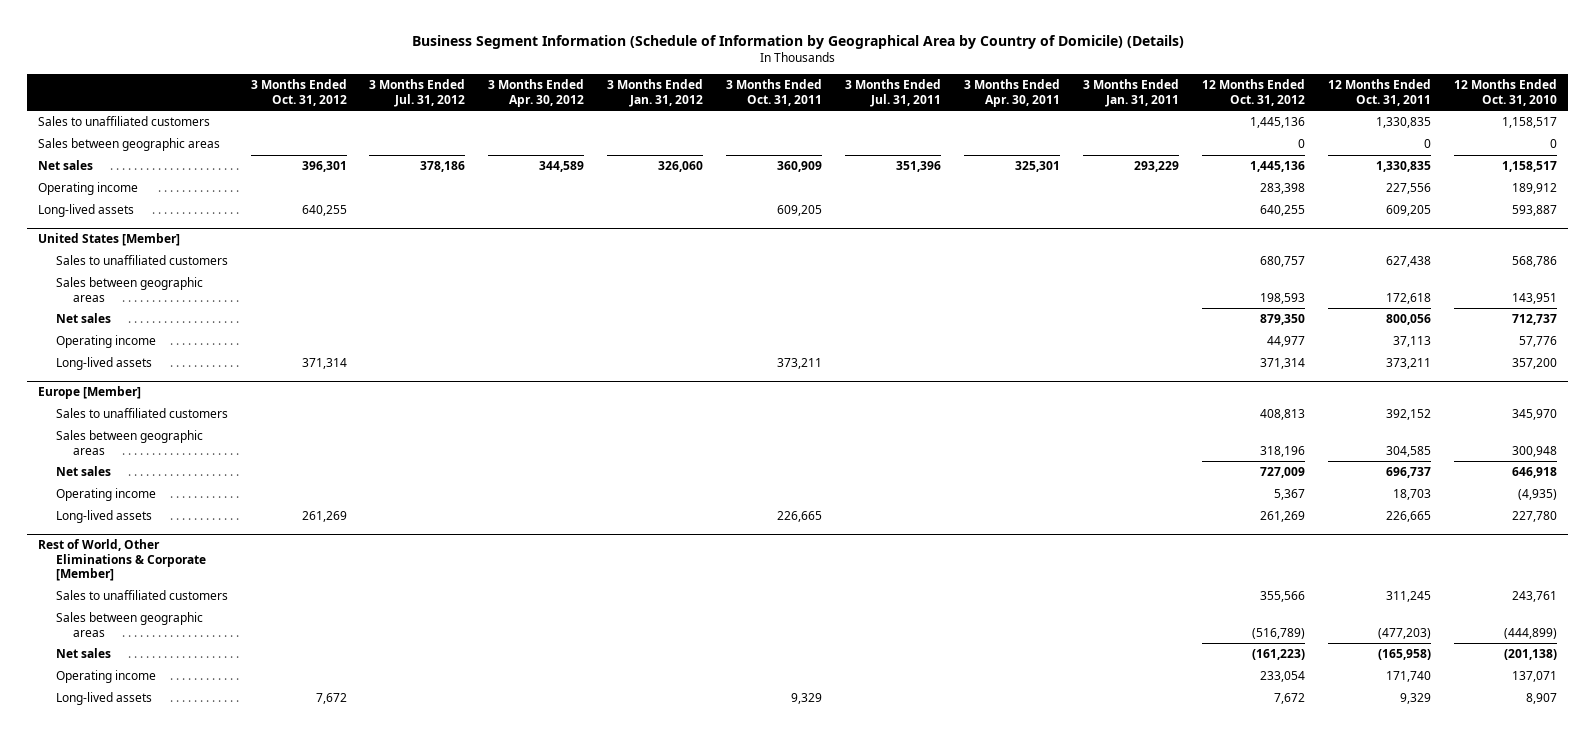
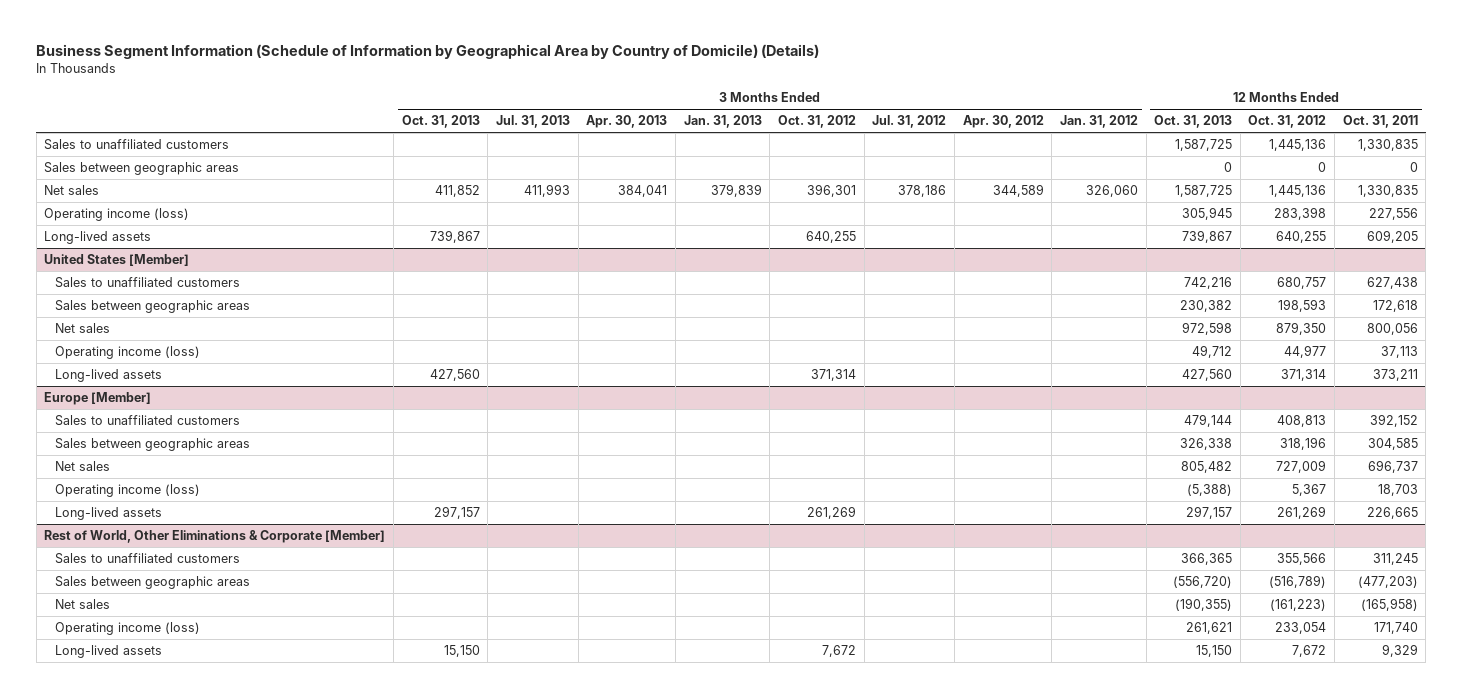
[726,79,823,106] 3 Months Ended Oct. 31, 2011 -> none
[845,79,942,107] 3 Months Ended Jul. 31, 2011 -> none
[963,79,1060,107] 3 Months Ended Apr. 30, 2011 -> none
[1082,79,1179,107] 3 Months Ended Jan. 31, 2011 -> none
[1453,79,1557,106] 12 Months Ended Oct. 31, 2010 -> none
none -> [401,115,480,129] Oct. 31, 2013
none -> [495,115,570,129] Jul. 31, 2013
none -> [586,115,668,129] Apr. 30, 2013
none -> [683,115,762,129] Jan. 31, 2013
none -> [1154,115,1233,129] Oct. 31, 2013
[38,182,139,196] Operating income -> [44,208,190,222] Operating income (loss)
[55,335,156,349] Operating income -> [54,346,200,360] Operating income (loss)
[55,488,156,502] Operating income -> [54,484,200,498] Operating income (loss)
[55,670,156,684] Operating income -> [54,622,200,636] Operating income (loss)

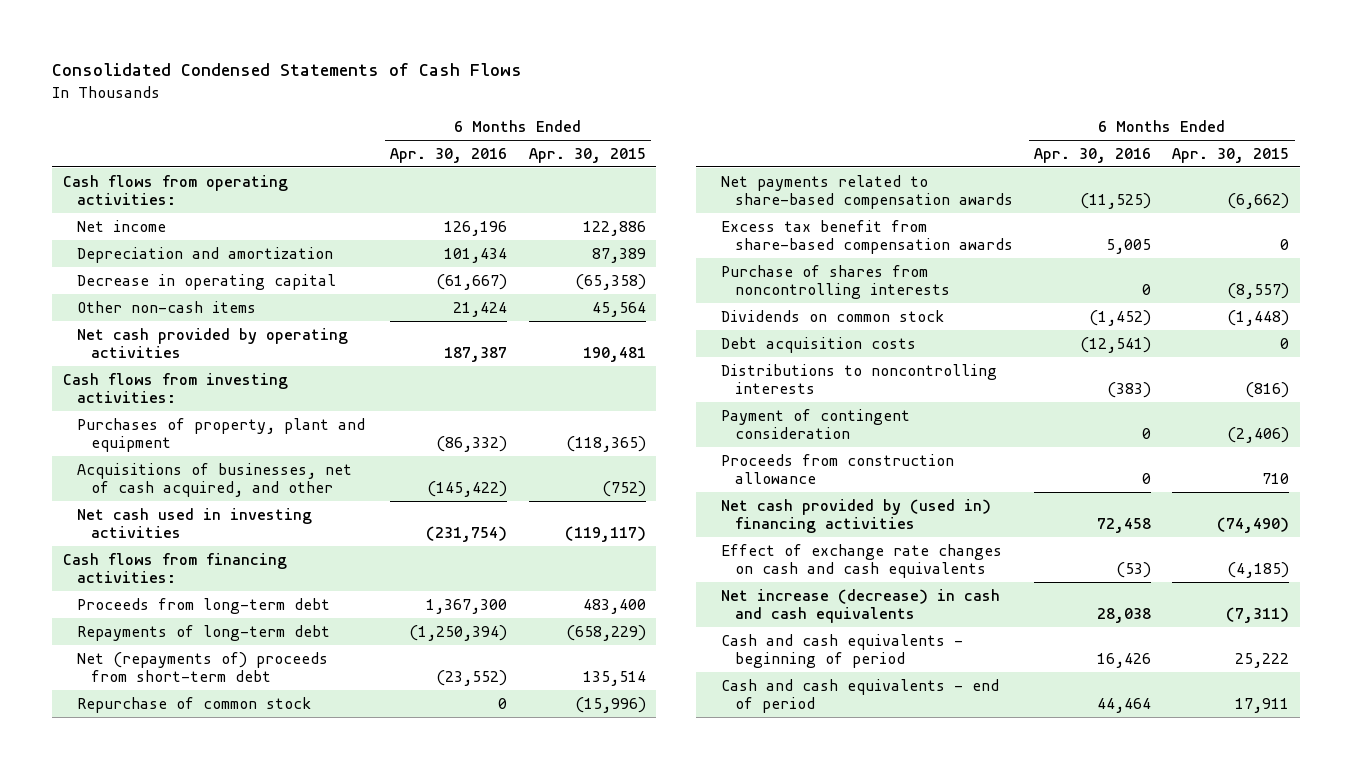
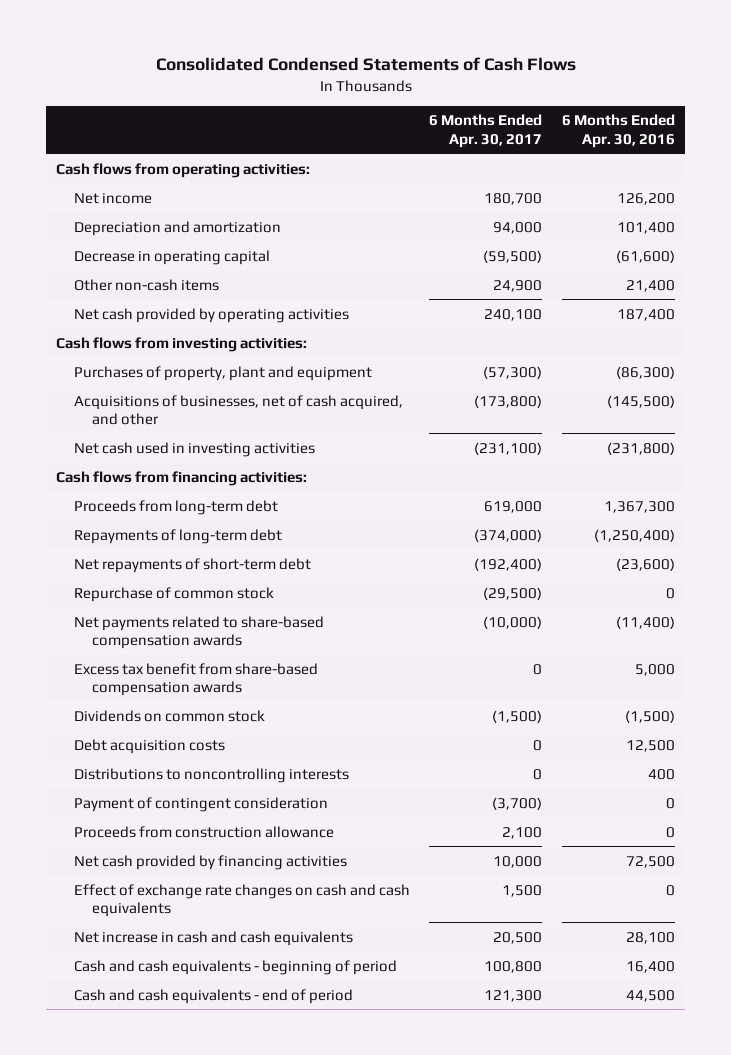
[528,147,646,163] Apr. 30, 2015 -> none
none -> [429,114,543,148] 6 Months Ended Apr. 30, 2017
[444,220,508,236] 126,196 -> [617,192,676,205] 126,200
[444,247,508,263] 101,434 -> [617,221,676,234] 101,400
[436,273,508,290] (61,667) -> [616,249,676,263] (61,600)
[453,301,508,317] 21,424 -> [626,279,676,292] 21,400
[444,347,508,363] 187,387 -> [617,308,676,321] 187,400
[436,436,508,453] (86,332) -> [616,365,676,379] (86,300)
[427,481,508,498] (145,422) -> [607,394,676,408] (145,500)
[426,526,508,543] (231,754) -> [607,441,676,455] (231,800)
[409,624,508,641] (1,250,394) -> [594,528,676,542] (1,250,400)
[76,651,328,683] Net (repayments of) proceeds from short-term debt -> [73,557,311,573] Net repayments of short-term debt
[436,670,508,687] (23,552) -> [616,557,676,571] (23,600)
[720,264,950,300] Purchase of shares from noncontrolling interests -> none
[1080,193,1152,210] (11,525) -> [616,615,676,629] (11,400)
[1106,239,1152,255] 5,005 -> [635,663,676,676] 5,000
[1089,309,1152,326] (1,452) -> [625,709,676,723] (1,500)
[1080,336,1152,353] (12,541) -> [626,739,676,752] 12,500
[1107,382,1152,399] (383) -> [648,768,676,780] 400
[720,498,991,534] Net cash provided by (used in) financing activities -> [73,854,347,870] Net cash provided by financing activities
[1097,518,1152,534] 72,458 -> [626,855,676,868] 72,500
[1116,562,1152,579] (53) -> [666,884,676,896] 0
[720,588,1000,624] Net increase (decrease) in cash and cash equivalents -> [73,930,353,946] Net increase in cash and cash equivalents
[1097,608,1152,624] 28,038 -> [626,931,676,944] 28,100
[1097,653,1152,669] 16,426 -> [626,960,676,973] 16,400
[1097,698,1152,714] 44,464 -> [626,989,676,1002] 44,500

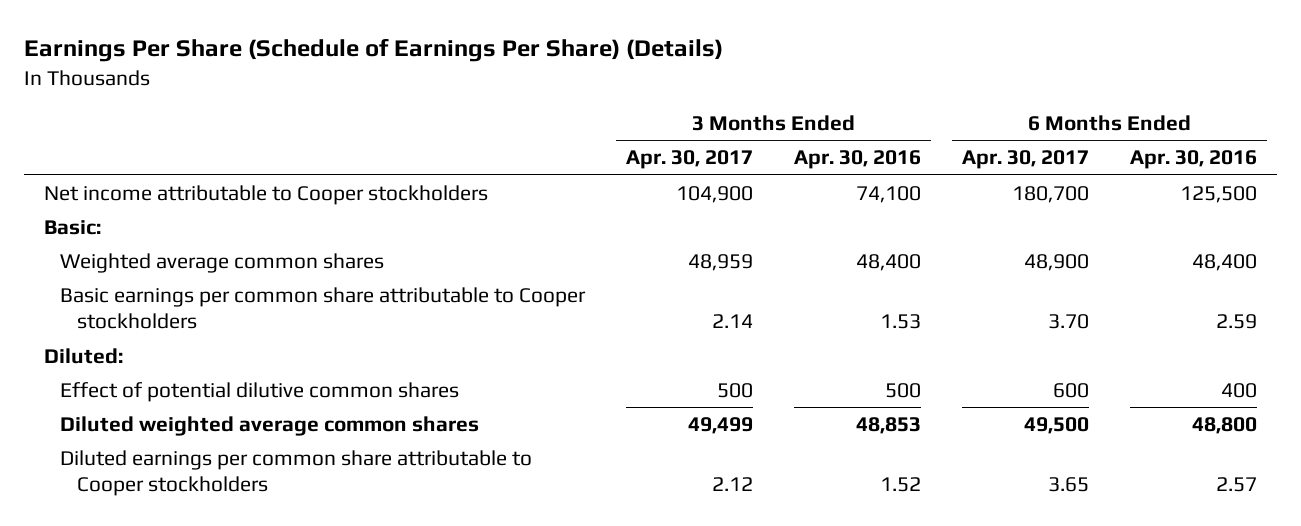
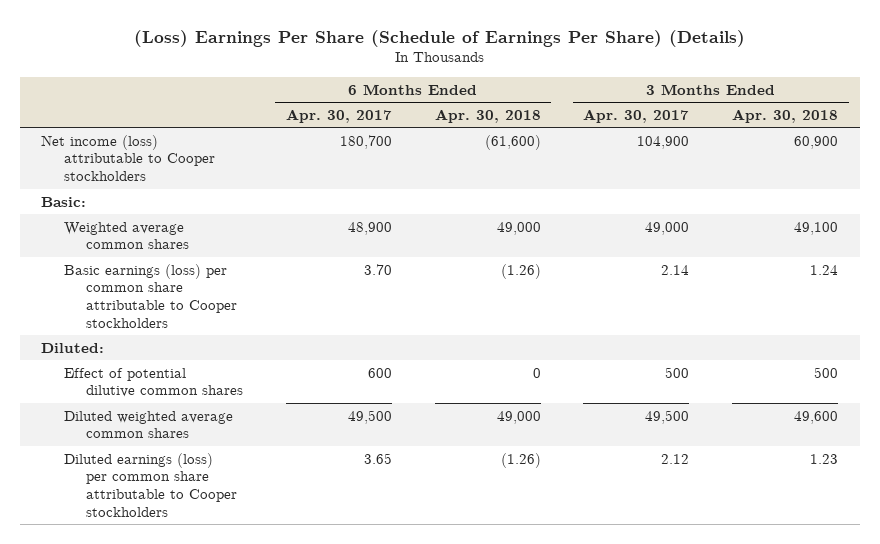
[23,38,723,63] Earnings Per Share (Schedule of Earnings Per Share) (Details) -> [133,29,745,47] (Loss) Earnings Per Share (Schedule of Earnings Per Share) (Details)
[794,150,922,170] Apr. 30, 2016 -> none
[1130,150,1258,170] Apr. 30, 2016 -> none
none -> [434,108,541,123] Apr. 30, 2018
none -> [732,108,839,123] Apr. 30, 2018
[43,185,488,206] Net income attributable to Cooper stockholders -> [41,134,215,182] Net income (loss) attributable to Cooper stockholders
[688,254,754,272] 48,959 -> [645,221,690,235] 49,000
[60,287,587,330] Basic earnings per common share attributable to Cooper stockholders -> [63,263,238,328] Basic earnings (loss) per common share attributable to Cooper stockholders
[688,417,754,435] 49,499 -> [645,409,690,424] 49,500
[60,450,533,497] Diluted earnings per common share attributable to Cooper stockholders -> [63,452,238,517] Diluted earnings (loss) per common share attributable to Cooper stockholders

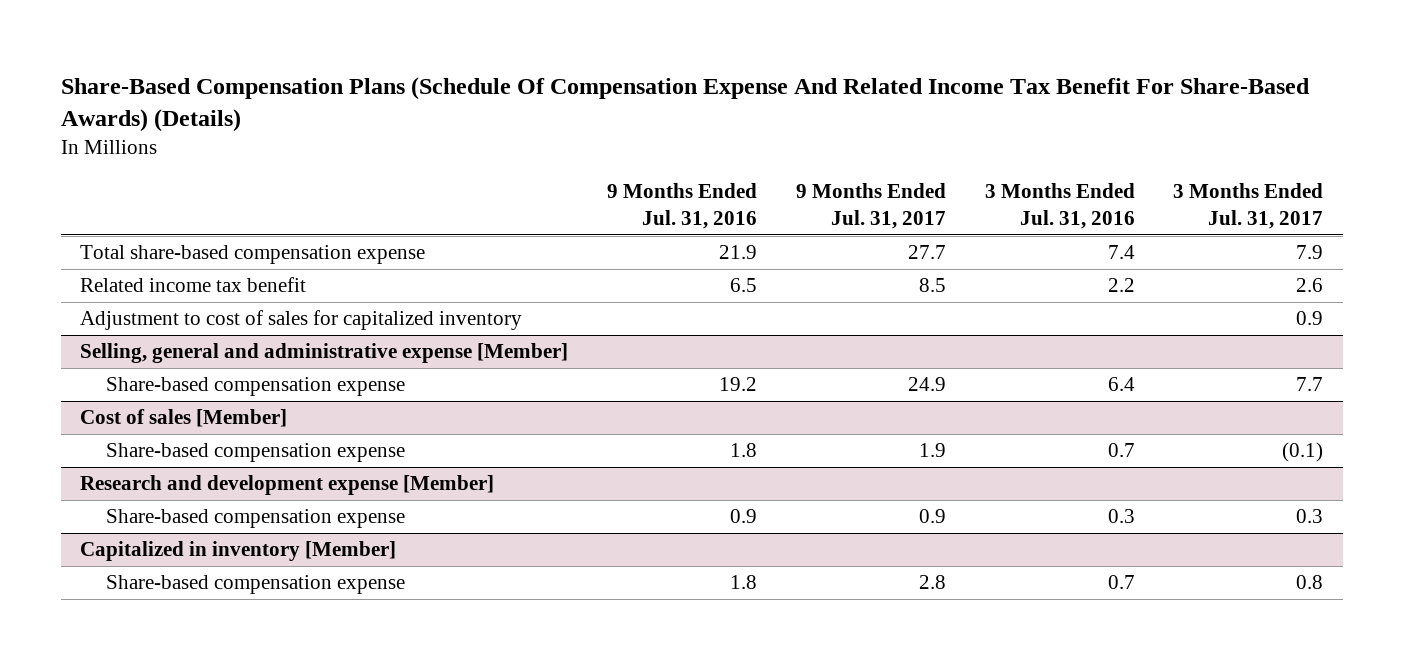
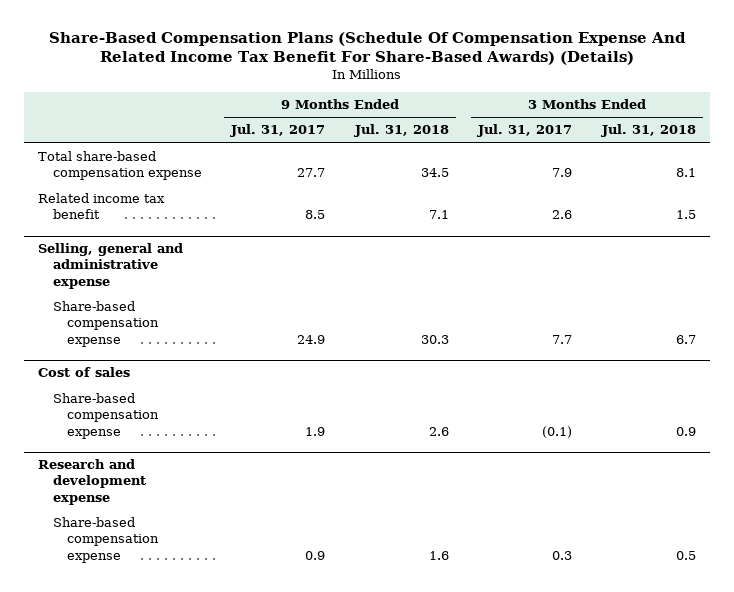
[607,183,758,230] 9 Months Ended Jul. 31, 2016 -> none
[984,183,1135,230] 3 Months Ended Jul. 31, 2016 -> none
none -> [353,124,449,138] Jul. 31, 2018
none -> [600,124,696,138] Jul. 31, 2018
[80,310,523,331] Adjustment to cost of sales for capitalized inventory -> none
[80,343,569,364] Selling, general and administrative expense [Member] -> [38,243,184,289] Selling, general and administrative expense
[80,409,288,428] Cost of sales [Member] -> [38,367,131,378] Cost of sales
[80,475,495,496] Research and development expense [Member] -> [38,459,146,505] Research and development expense
[80,541,397,562] Capitalized in inventory [Member] -> none
[105,575,405,595] Share-based compensation expense -> none

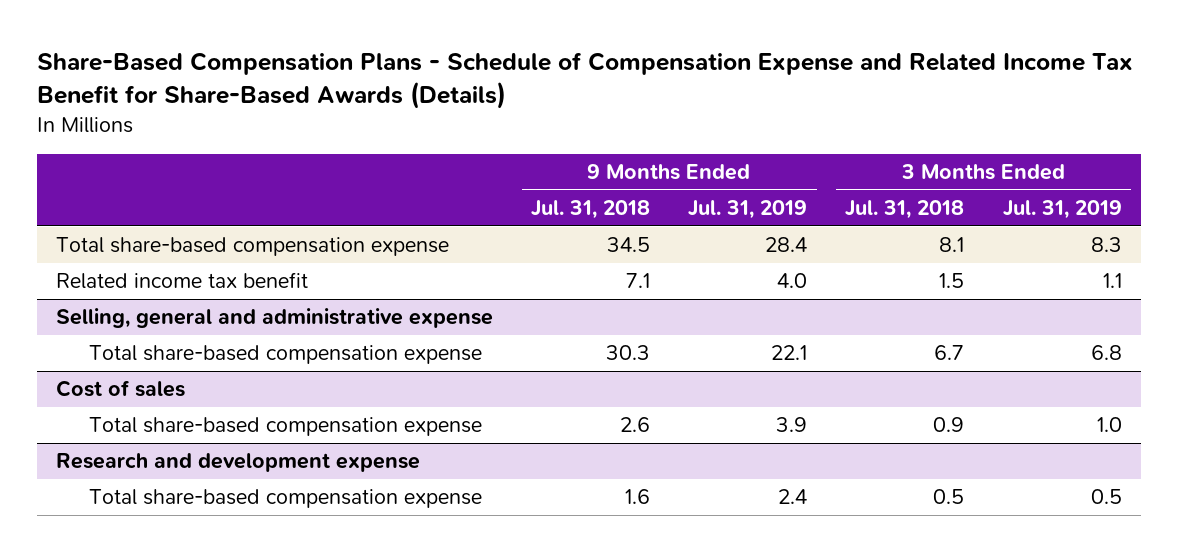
[49,32,687,66] Share-Based Compensation Plans (Schedule Of Compensation Expense And Related Income Tax Benefit For Share-Based Awards) (Details) -> [36,52,1133,110] Share-Based Compensation Plans - Schedule of Compensation Expense and Related Income Tax Benefit for Share-Based Awards (Details)
[230,124,326,138] Jul. 31, 2017 -> none
[477,124,573,138] Jul. 31, 2017 -> none
none -> [688,199,808,219] Jul. 31, 2019
none -> [1002,199,1122,219] Jul. 31, 2019
[52,301,159,347] Share-based compensation expense -> [88,345,482,365] Total share-based compensation expense
[52,393,159,439] Share-based compensation expense -> [88,417,482,437] Total share-based compensation expense
[52,517,159,563] Share-based compensation expense -> [88,489,482,509] Total share-based compensation expense

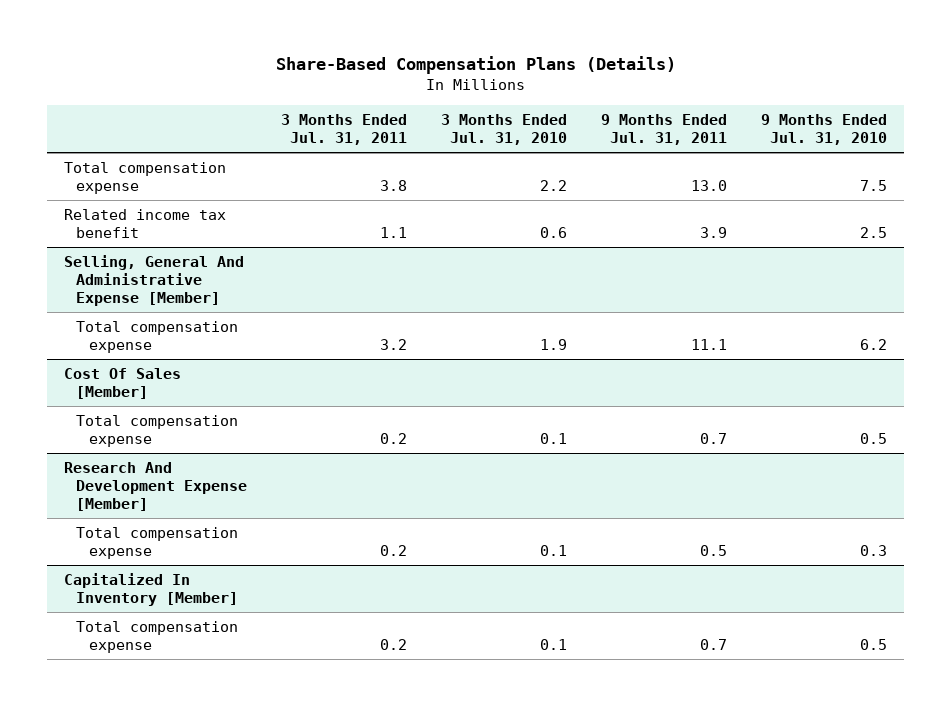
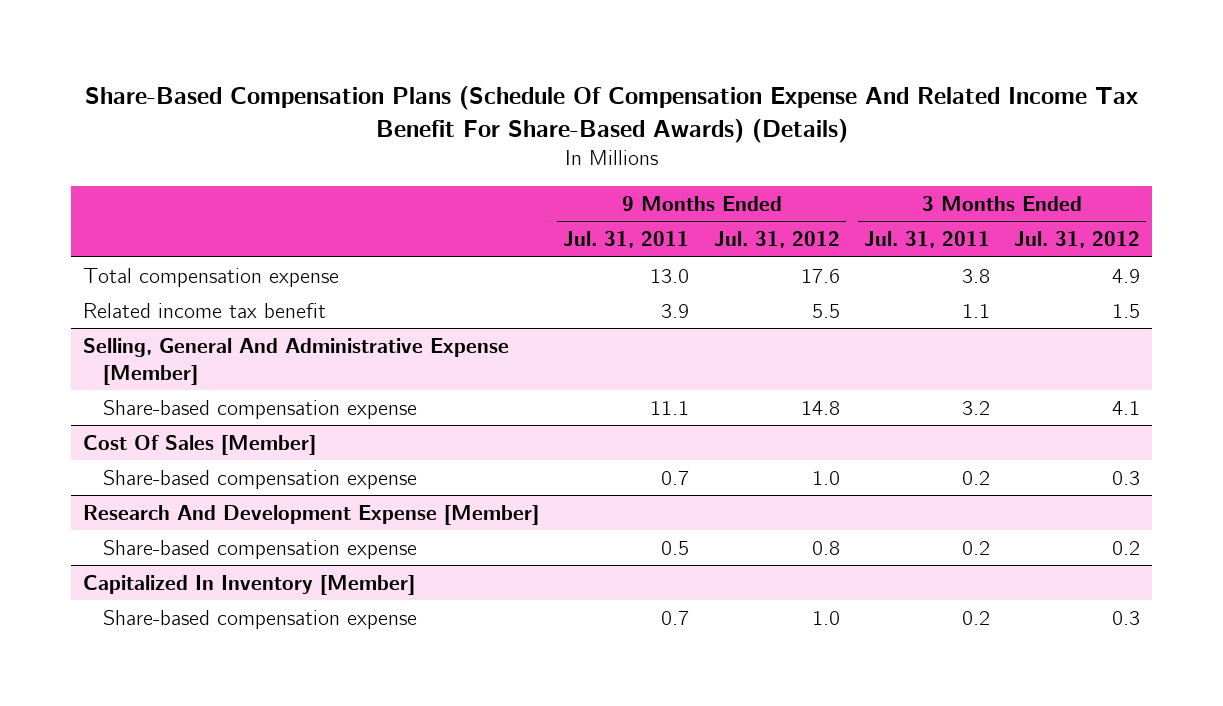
[275,56,676,75] Share-Based Compensation Plans (Details) -> [84,85,1138,143] Share-Based Compensation Plans (Schedule Of Compensation Expense And Related Income Tax Benefit For Share-Based Awards) (Details)
[441,114,568,146] 3 Months Ended Jul. 31, 2010 -> none
[761,114,888,146] 9 Months Ended Jul. 31, 2010 -> none
none -> [713,231,840,249] Jul. 31, 2012
none -> [1013,231,1140,249] Jul. 31, 2012
[76,321,239,354] Total compensation expense -> [102,399,417,419] Share-based compensation expense
[76,415,239,448] Total compensation expense -> [102,469,417,489] Share-based compensation expense
[76,527,239,560] Total compensation expense -> [102,539,417,559] Share-based compensation expense
[76,621,239,654] Total compensation expense -> [102,609,417,629] Share-based compensation expense

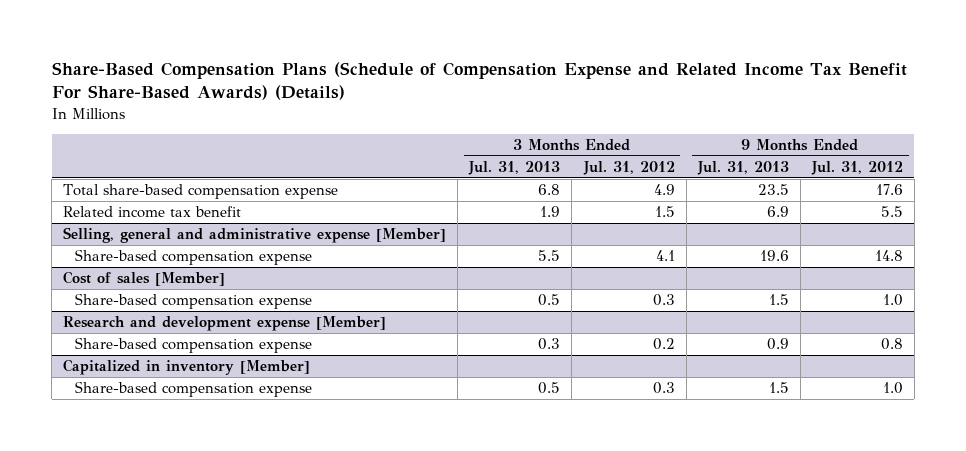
[84,85,1138,143] Share-Based Compensation Plans (Schedule Of Compensation Expense And Related Income Tax Benefit For Share-Based Awards) (Details) -> [51,62,907,101] Share-Based Compensation Plans (Schedule of Compensation Expense and Related Income Tax Benefit For Share-Based Awards) (Details)
[563,231,690,249] Jul. 31, 2011 -> none
[863,231,990,249] Jul. 31, 2011 -> none
none -> [468,160,561,175] Jul. 31, 2013
none -> [696,160,789,175] Jul. 31, 2013
[83,267,340,287] Total compensation expense -> [63,184,339,200] Total share-based compensation expense
[83,337,510,385] Selling, General And Administrative Expense [Member] -> [63,227,447,244] Selling, general and administrative expense [Member]
[83,434,317,455] Cost Of Sales [Member] -> [63,271,226,287] Cost of sales [Member]
[83,504,540,525] Research And Development Expense [Member] -> [63,316,387,332] Research and development expense [Member]
[83,574,416,595] Capitalized In Inventory [Member] -> [63,359,311,376] Capitalized in inventory [Member]

